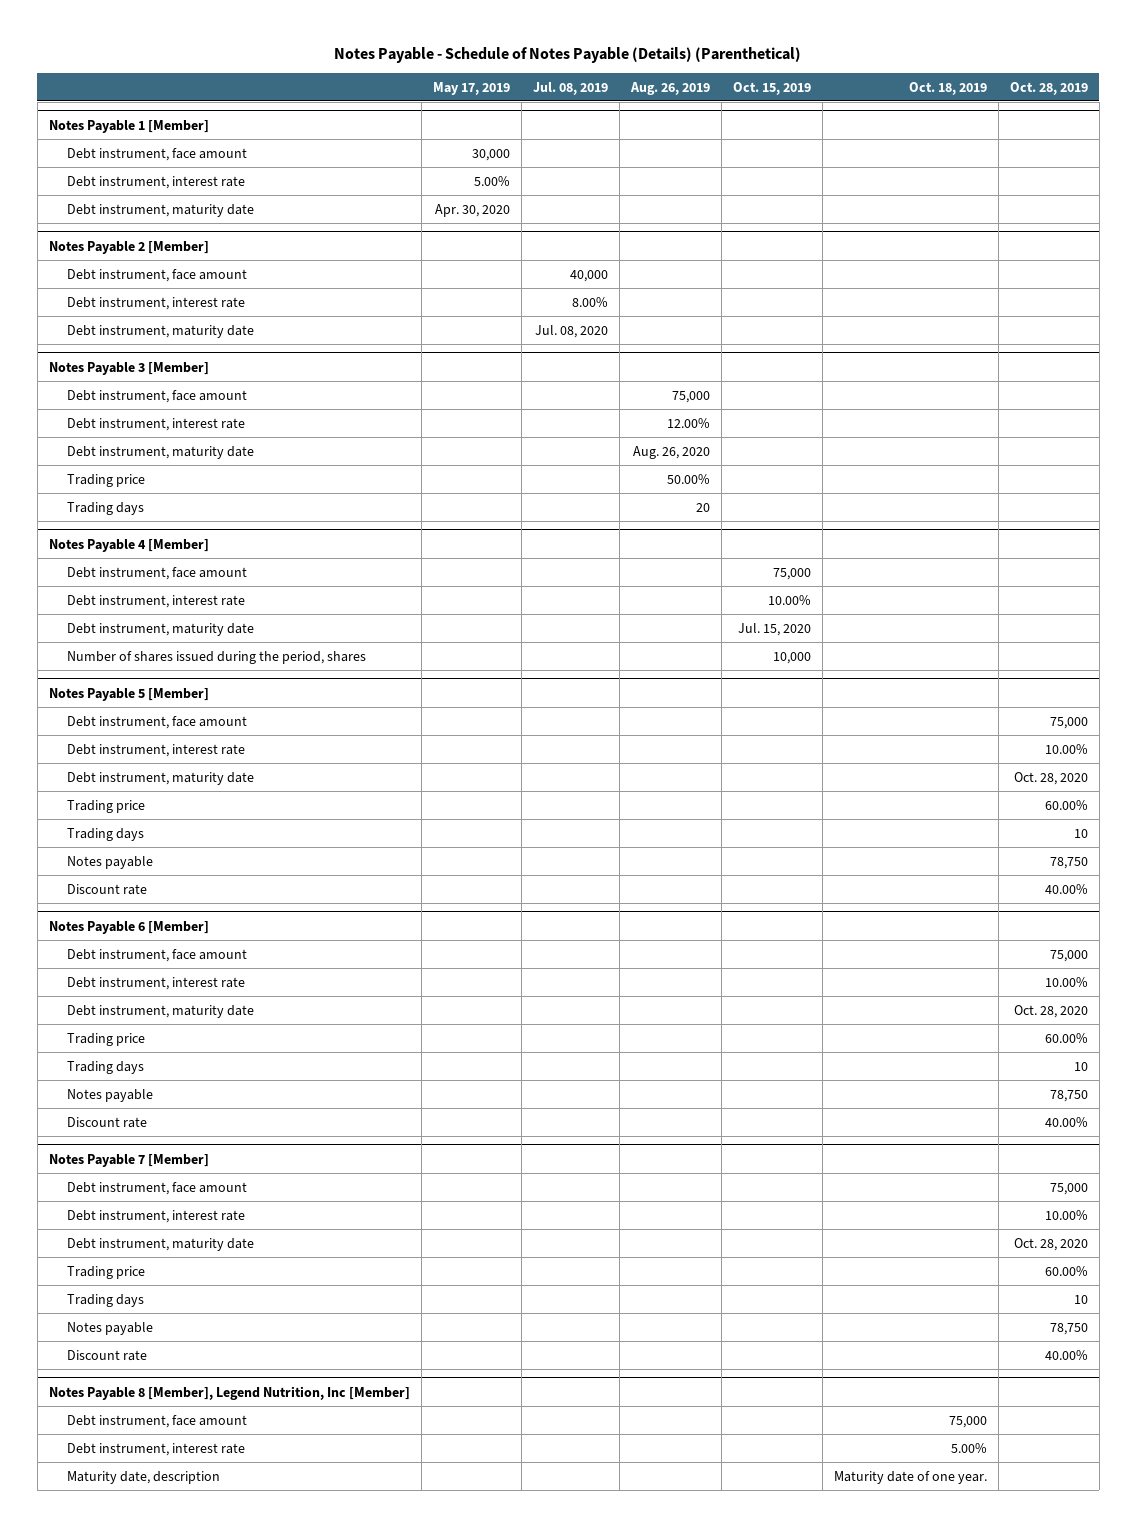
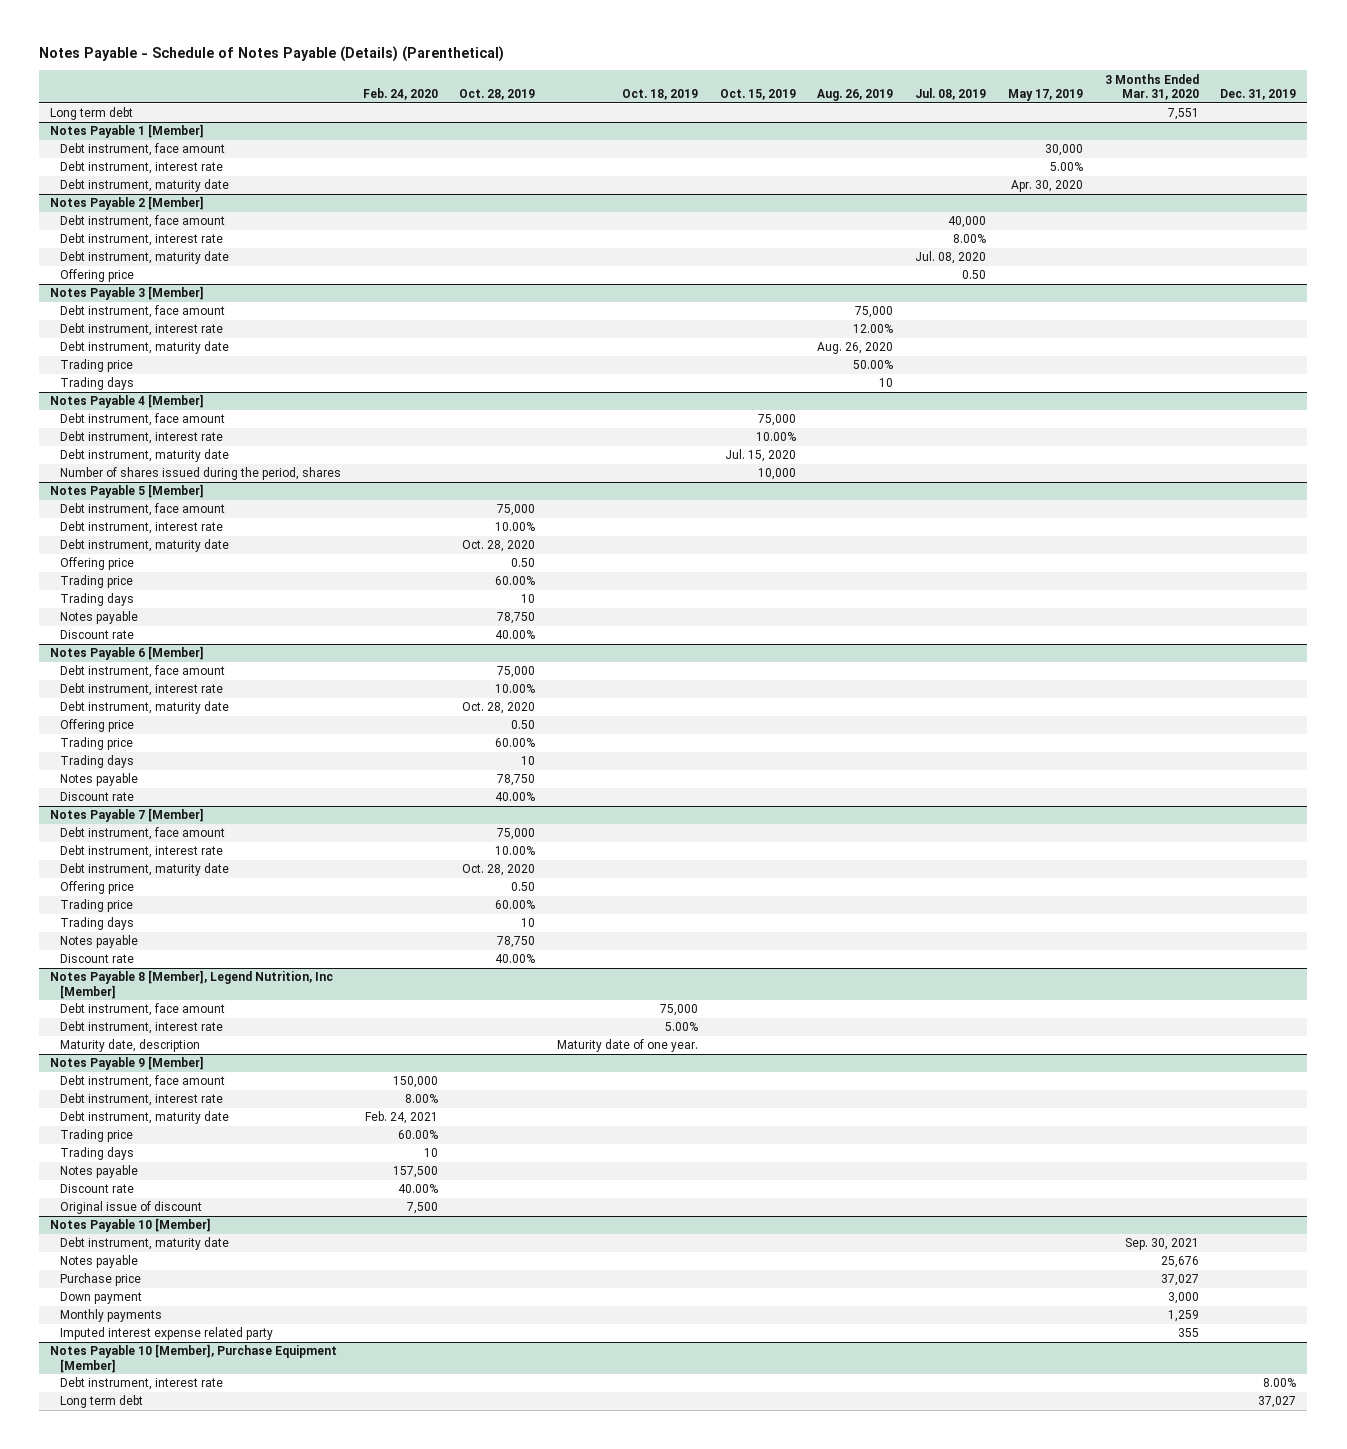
none -> [362,88,438,101] Feb. 24, 2020
none -> [1104,73,1199,101] 3 Months Ended Mar. 31, 2020
none -> [1220,89,1297,101] Dec. 31, 2019
none -> [50,107,134,121] Long term debt
none -> [59,269,134,283] Offering price
[695,502,710,512] 20 -> [879,378,894,388] 10
none -> [59,557,134,571] Offering price
none -> [59,719,134,733] Offering price
none -> [59,881,134,895] Offering price
none -> [50,1056,205,1071] Notes Payable 9 [Member]
none -> [59,1075,225,1089] Debt instrument, face amount
none -> [59,1093,223,1107] Debt instrument, interest rate
none -> [59,1111,229,1125] Debt instrument, maturity date
none -> [59,1129,133,1143] Trading price
none -> [59,1147,134,1161] Trading days
none -> [59,1165,138,1179] Notes payable
none -> [59,1184,134,1194] Discount rate
none -> [59,1201,202,1215] Original issue of discount
none -> [50,1218,212,1233] Notes Payable 10 [Member]
none -> [59,1237,229,1251] Debt instrument, maturity date
none -> [59,1255,138,1269] Notes payable
none -> [59,1273,141,1287] Purchase price
none -> [59,1292,142,1305] Down payment
none -> [59,1309,162,1323] Monthly payments
none -> [59,1327,273,1341] Imputed interest expense related party
none -> [50,1344,338,1373] Notes Payable 10 [Member], Purchase Equipment [Member]
none -> [59,1377,223,1391] Debt instrument, interest rate
none -> [59,1395,143,1409] Long term debt

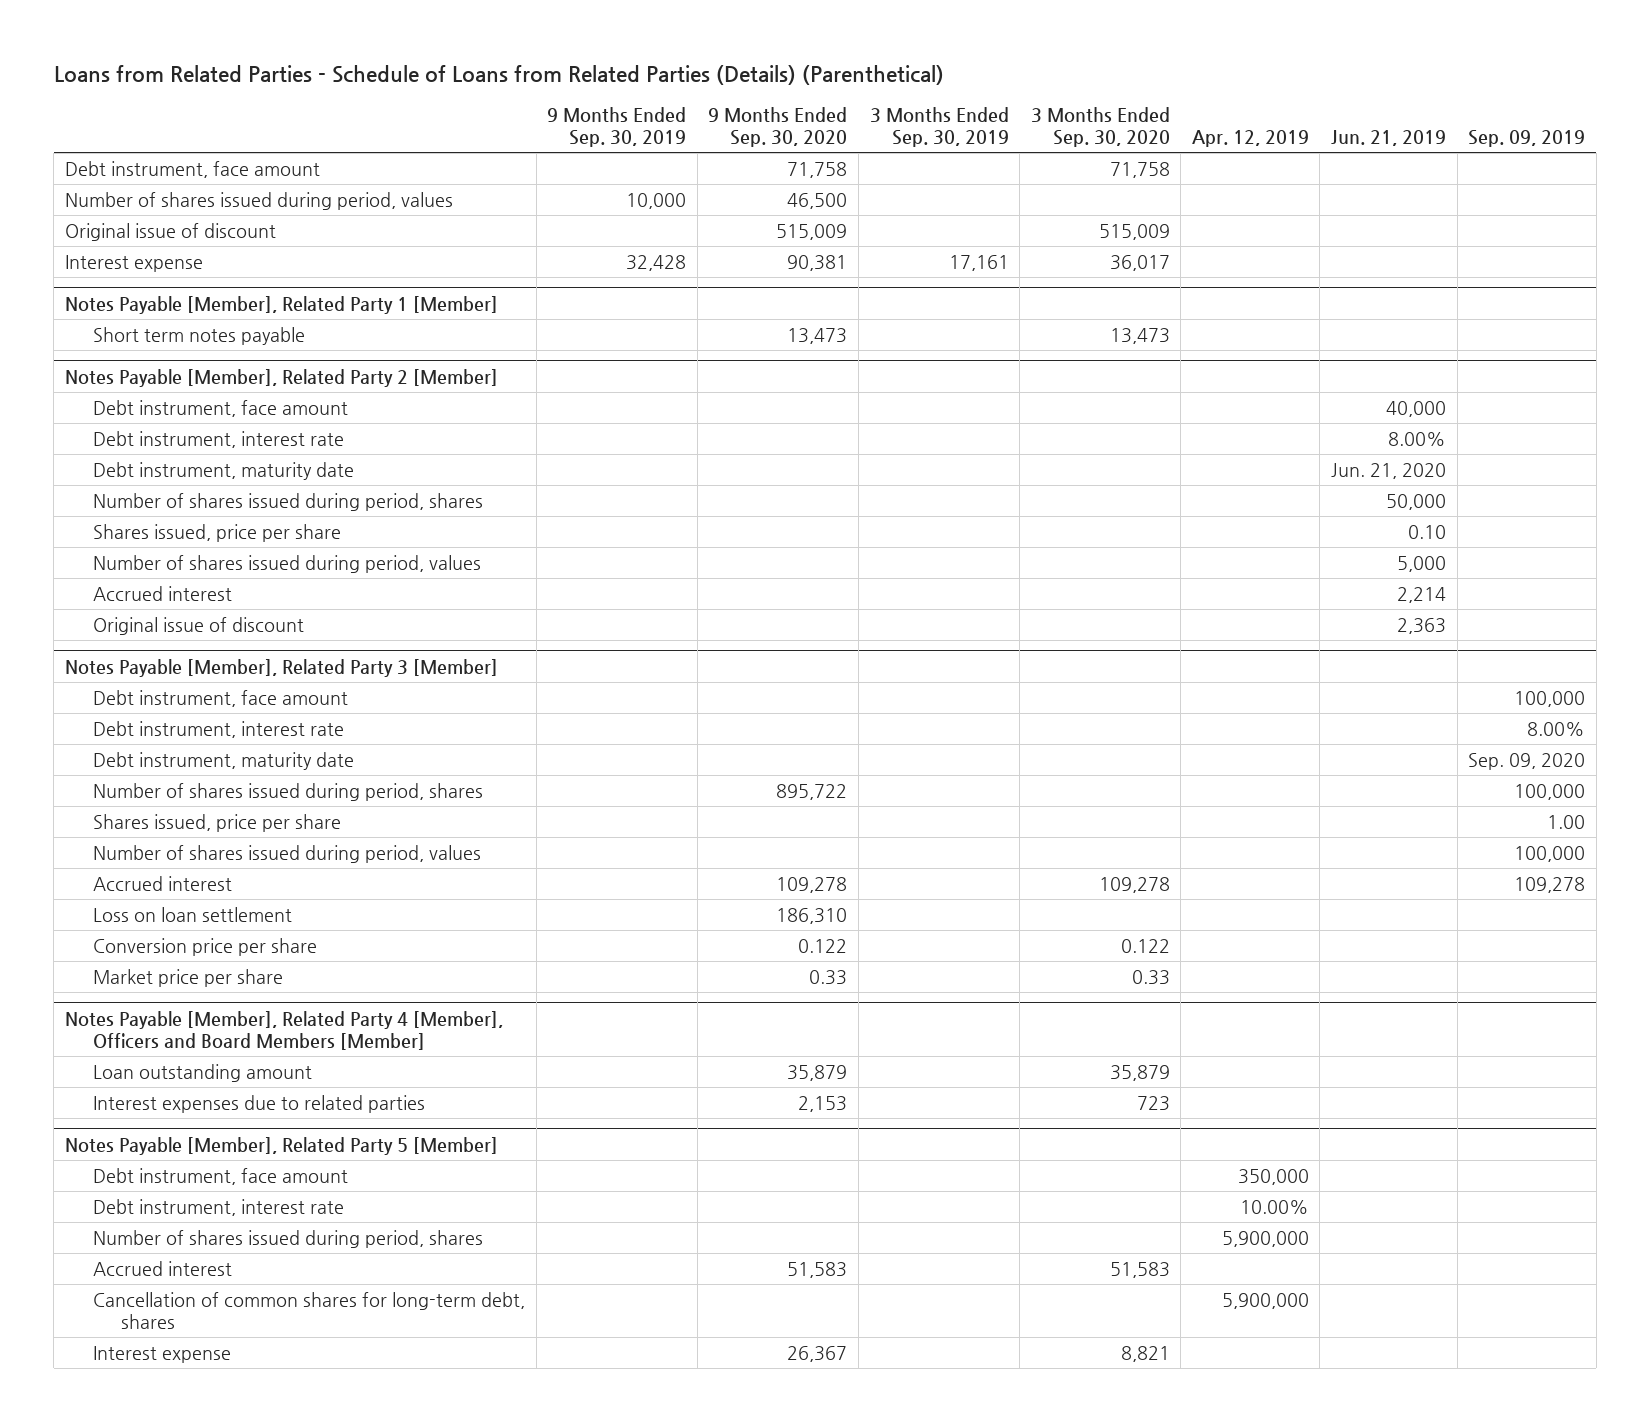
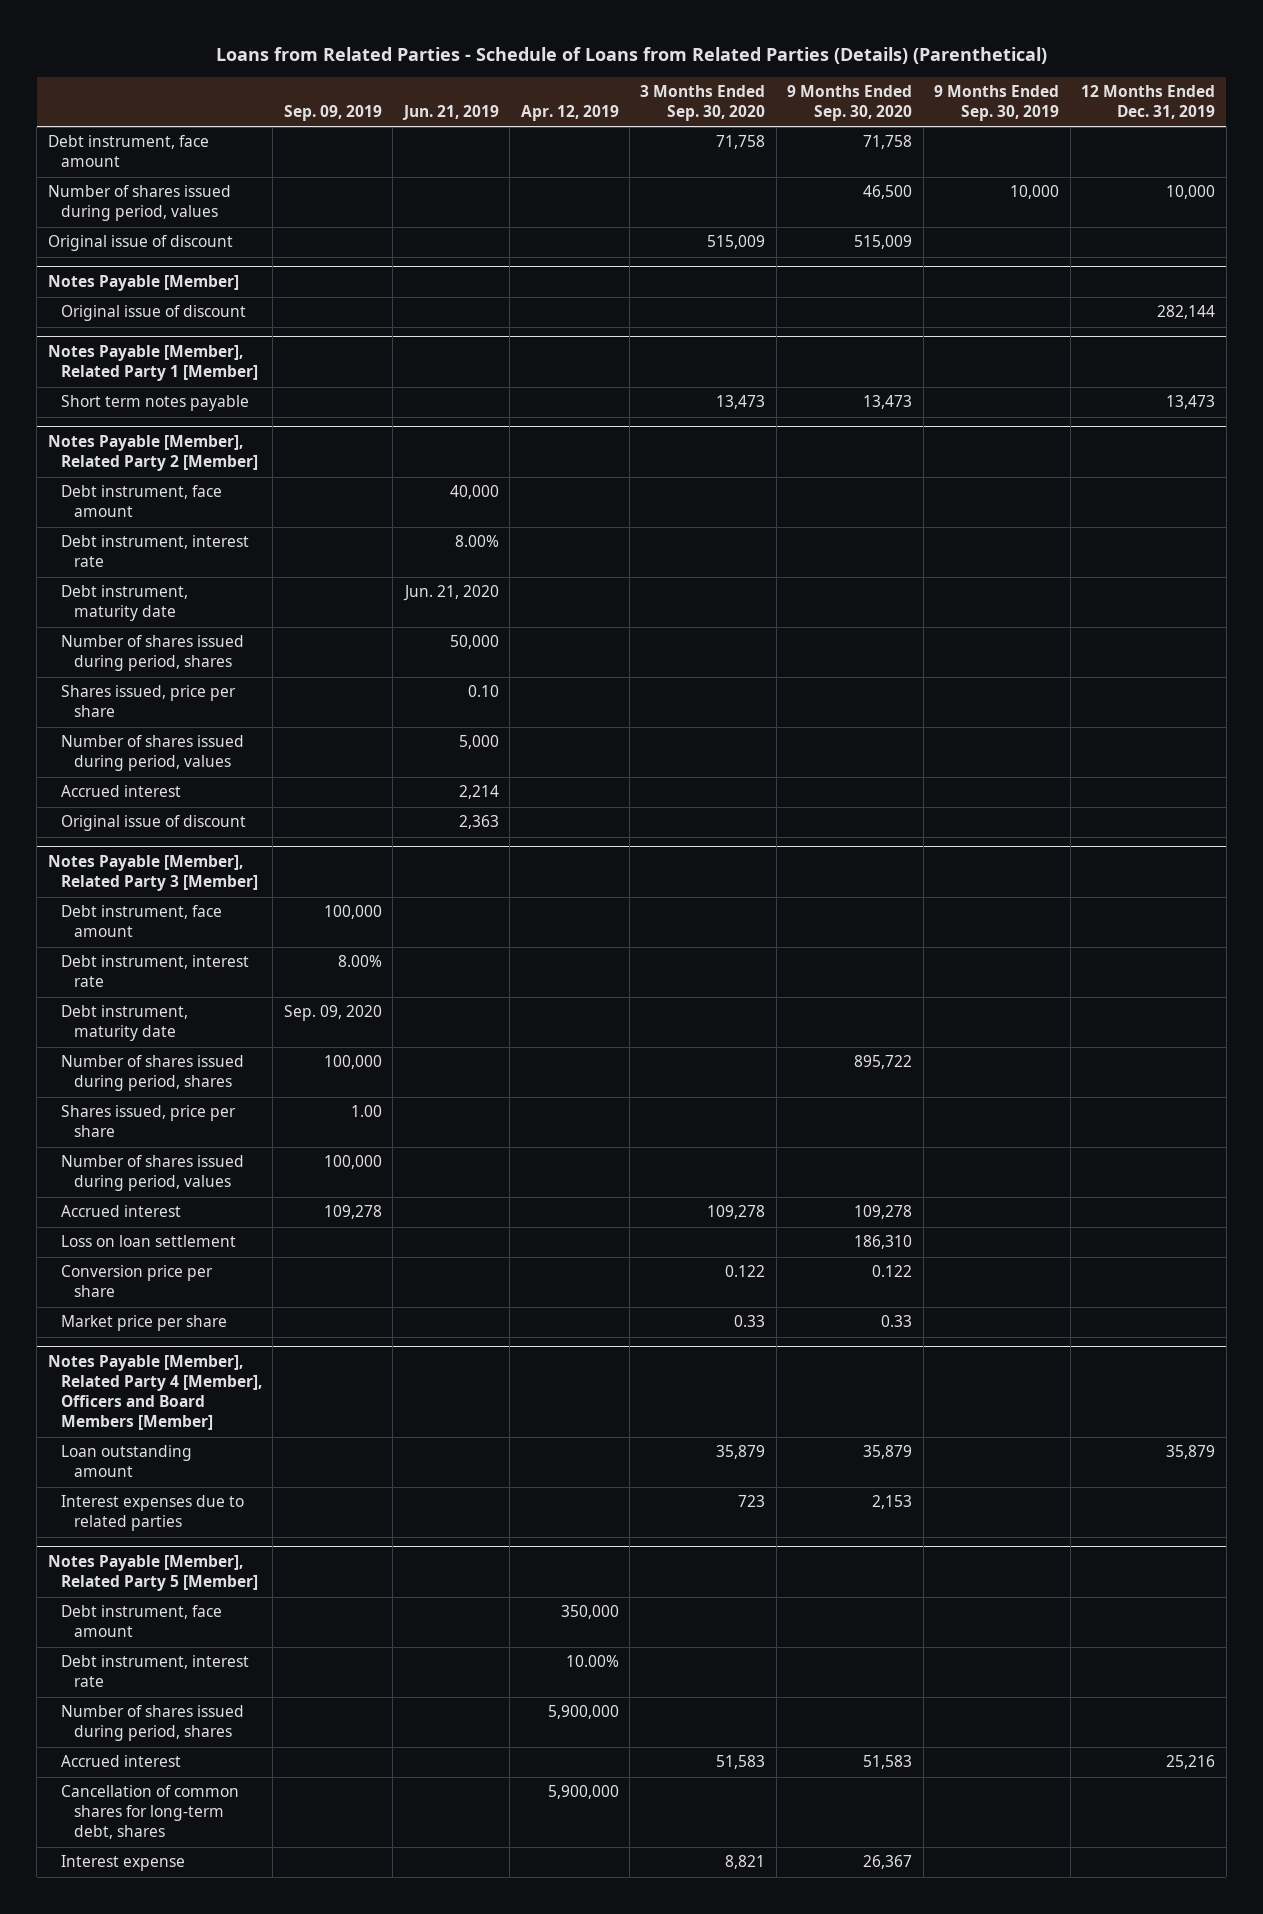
[869,106,1009,147] 3 Months Ended Sep. 30, 2019 -> none
none -> [1081,85,1216,119] 12 Months Ended Dec. 31, 2019
[65,254,204,272] Interest expense -> none
none -> [47,275,239,292] Notes Payable [Member]
none -> [60,305,246,322] Original issue of discount

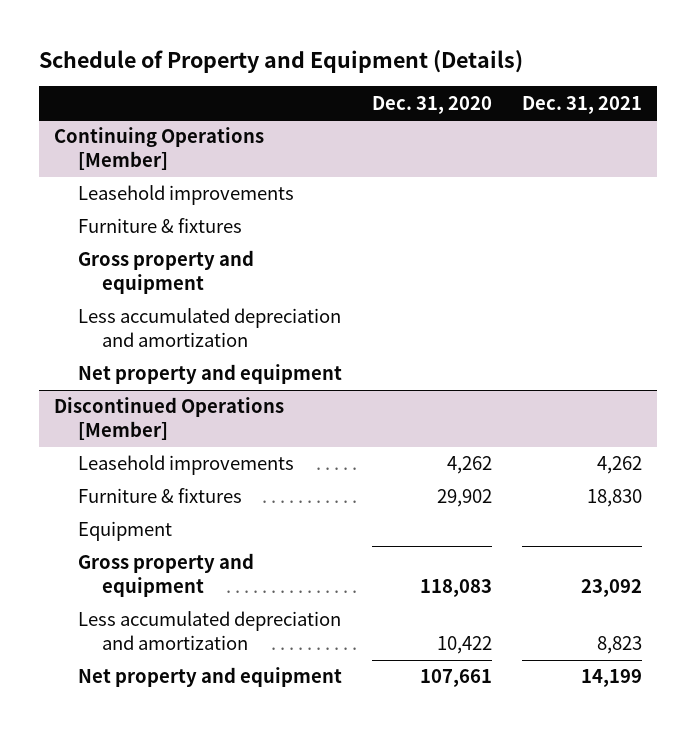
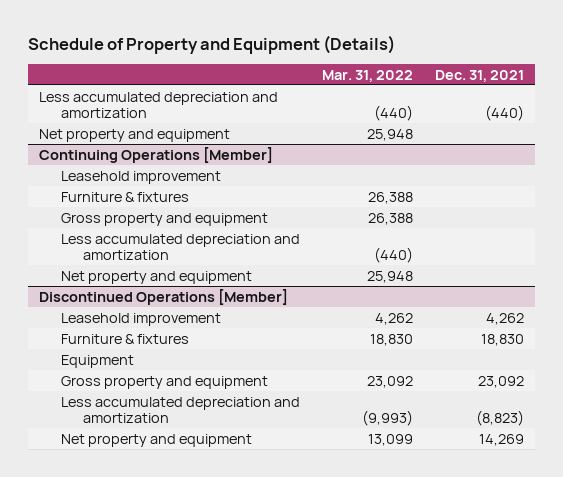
[371,95,492,114] Dec. 31, 2020 -> none
none -> [321,69,413,82] Mar. 31, 2022
none -> [38,91,278,119] Less accumulated depreciation and amortization
none -> [38,128,230,142] Net property and equipment
[77,185,294,206] Leasehold improvements -> [60,170,221,184] Leasehold improvement
[77,455,294,476] Leasehold improvements -> [60,312,221,326] Leasehold improvement
[596,636,642,655] 8,823 -> [476,410,525,427] (8,823)
[580,669,642,688] 14,199 -> [479,433,525,446] 14,269

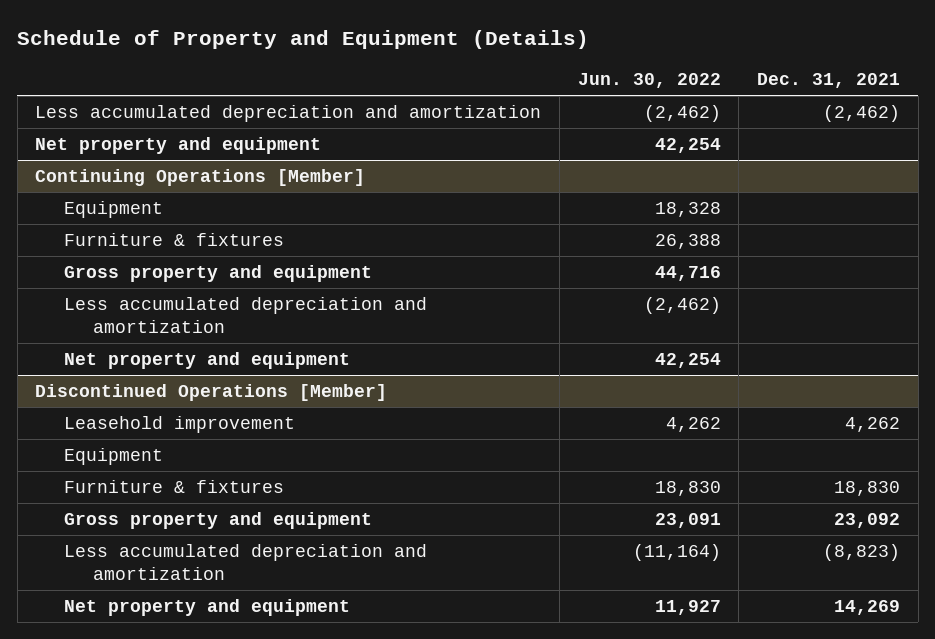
[321,69,413,82] Mar. 31, 2022 -> none
none -> [577,73,721,89] Jun. 30, 2022
[485,105,525,122] (440) -> [823,105,901,123] (2,462)
[60,170,221,184] Leasehold improvement -> none
none -> [64,201,164,219] Equipment
[60,333,189,344] Furniture & fixtures -> [64,480,285,494] Furniture & fixtures

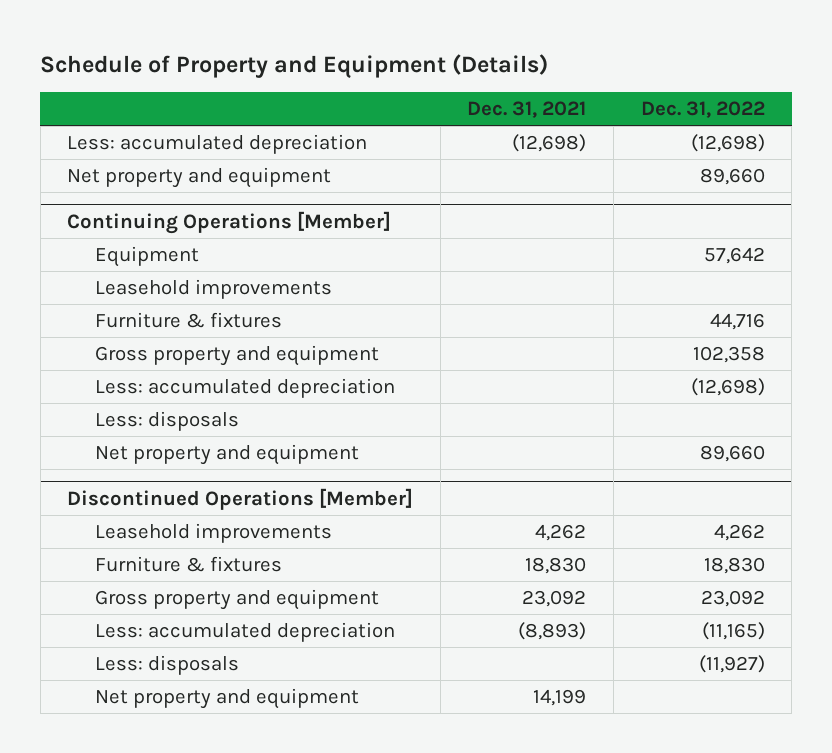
[577,73,721,89] Jun. 30, 2022 -> none
none -> [640,101,765,119] Dec. 31, 2022
[35,105,542,123] Less accumulated depreciation and amortization -> [67,133,368,154] Less: accumulated depreciation
[823,105,901,123] (2,462) -> [512,133,587,152] (12,698)
none -> [94,278,332,299] Leasehold improvements
[64,297,428,334] Less accumulated depreciation and amortization -> [94,377,395,398] Less: accumulated depreciation
none -> [94,410,239,431] Less: disposals
[64,448,164,466] Equipment -> none
[64,416,296,434] Leasehold improvement -> [94,522,332,543] Leasehold improvements
[64,544,428,581] Less accumulated depreciation and amortization -> [94,621,395,642] Less: accumulated depreciation
[823,544,901,562] (8,823) -> [518,621,587,640] (8,893)
none -> [94,654,239,675] Less: disposals
[834,600,901,616] 14,269 -> [533,688,587,706] 14,199

